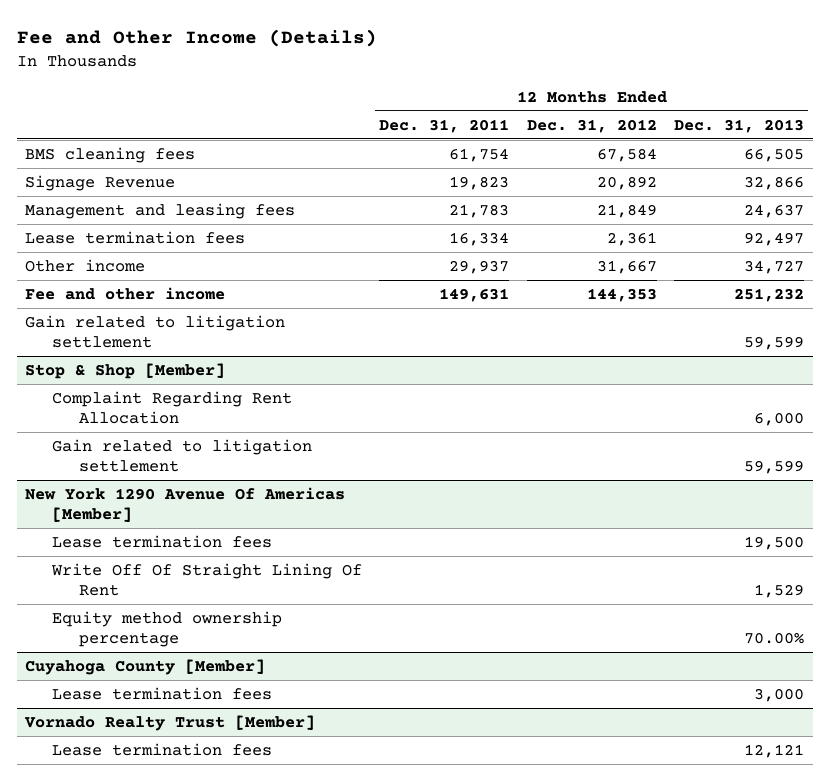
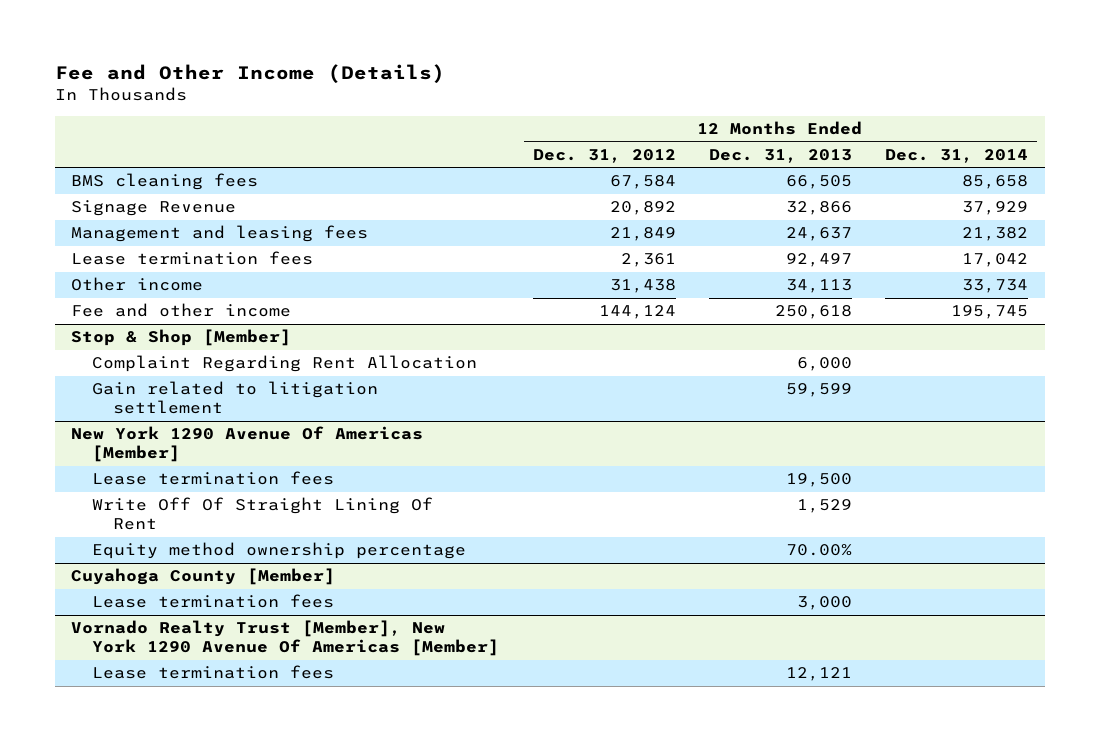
[379,118,510,133] Dec. 31, 2011 -> none
none -> [885,149,1029,164] Dec. 31, 2014
[25,314,286,349] Gain related to litigation settlement -> none
[596,259,657,274] 31,667 -> [609,279,676,294] 31,438
[743,259,804,274] 34,727 -> [785,279,852,294] 34,113
[586,287,657,302] 144,353 -> [598,305,676,320] 144,124
[733,287,804,302] 251,232 -> [774,305,852,320] 250,618
[24,714,316,731] Vornado Realty Trust [Member] -> none
none -> [71,620,500,657] Vornado Realty Trust [Member], New York 1290 Avenue Of Americas [Member]

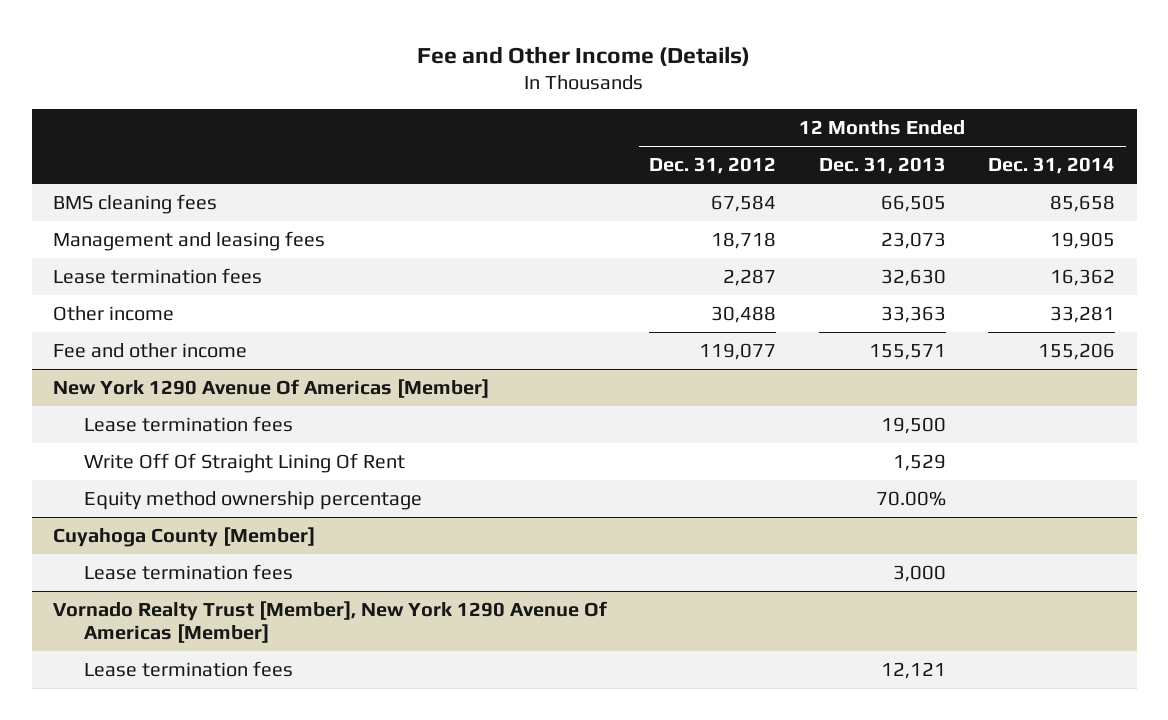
[71,200,237,217] Signage Revenue -> none
[71,329,292,347] Stop & Shop [Member] -> none
[92,355,478,373] Complaint Regarding Rent Allocation -> none
[92,381,379,415] Gain related to litigation settlement -> none
[609,227,676,242] 21,849 -> [711,231,777,249] 18,718
[785,227,852,242] 24,637 -> [880,231,946,249] 23,073
[962,227,1029,242] 21,382 -> [1050,231,1116,249] 19,905
[620,253,676,268] 2,361 -> [723,268,777,286] 2,287
[785,253,852,268] 92,497 -> [880,268,946,286] 32,630
[962,253,1029,268] 17,042 -> [1050,268,1116,286] 16,362
[609,279,676,294] 31,438 -> [711,305,777,323] 30,488
[785,279,852,294] 34,113 -> [880,305,946,323] 33,363
[962,279,1029,294] 33,734 -> [1050,305,1116,323] 33,281
[598,305,676,320] 144,124 -> [699,342,777,360] 119,077
[774,305,852,320] 250,618 -> [868,343,946,360] 155,571
[951,305,1029,320] 195,745 -> [1038,342,1116,360] 155,206

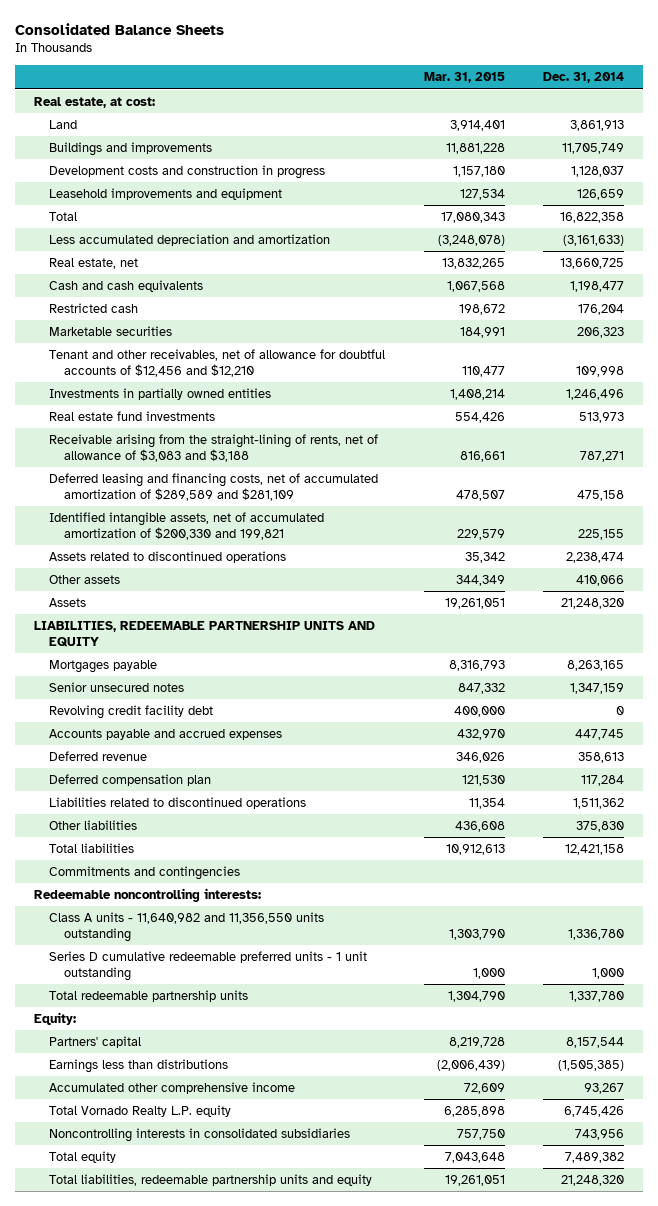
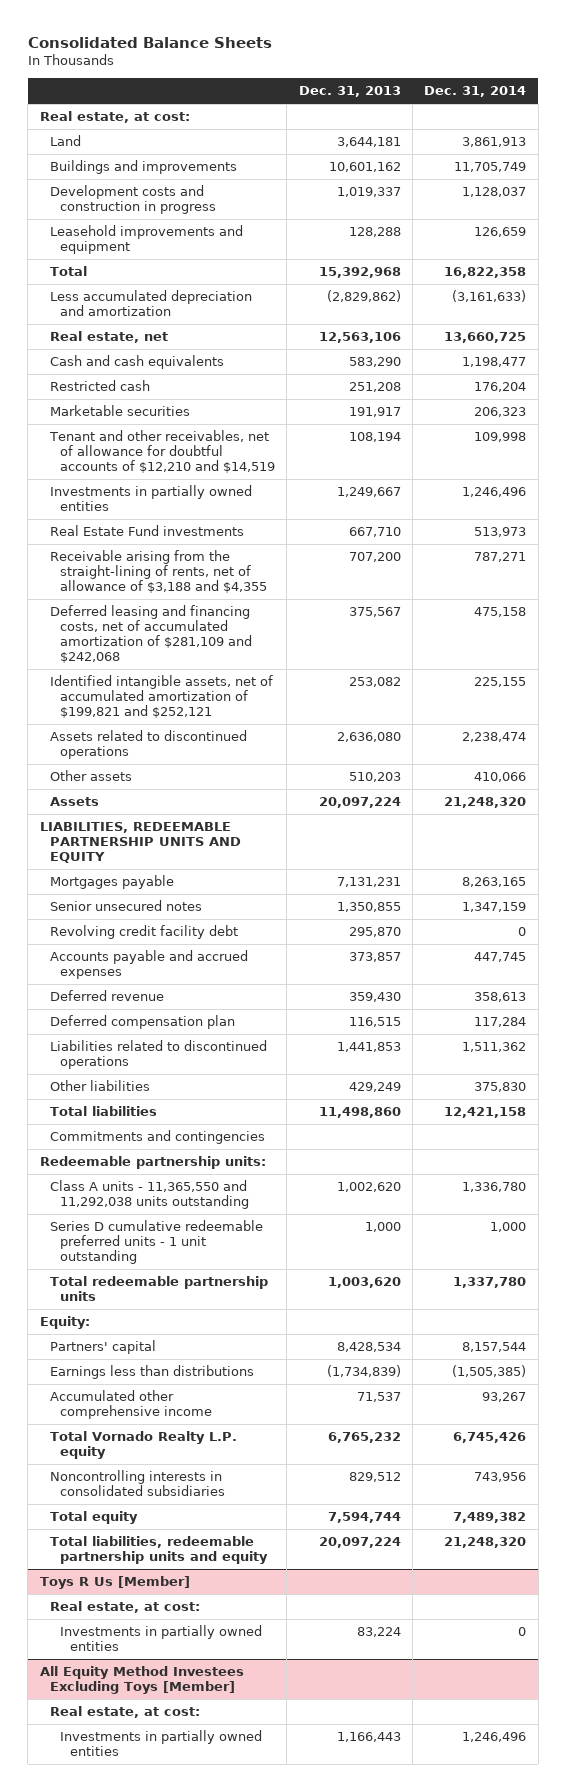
[423,72,505,84] Mar. 31, 2015 -> none
none -> [298,86,401,98] Dec. 31, 2013
[48,349,385,377] Tenant and other receivables, net of allowance for doubtful accounts of $12,456 and $12,210 -> [48,430,276,474] Tenant and other receivables, net of allowance for doubtful accounts of $12,210 and $14,519
[48,411,215,422] Real estate fund investments -> [49,525,244,537] Real Estate Fund investments
[48,434,378,462] Receivable arising from the straight-lining of rents, net of allowance of $3,083 and $3,188 -> [49,550,268,594] Receivable arising from the straight-lining of rents, net of allowance of $3,188 and $4,355
[48,473,378,501] Deferred leasing and financing costs, net of accumulated amortization of $289,589 and $281,109 -> [49,605,253,664] Deferred leasing and financing costs, net of accumulated amortization of $281,109 and $242,068
[48,512,324,540] Identified intangible assets, net of accumulated amortization of $200,330 and 199,821 -> [49,675,273,719] Identified intangible assets, net of accumulated amortization of $199,821 and $252,121
[34,888,262,903] Redeemable noncontrolling interests: -> [39,1156,266,1170] Redeemable partnership units:
[48,912,324,942] Class A units - 11,640,982 and 11,356,550 units outstanding -> [49,1180,250,1210] Class A units - 11,365,550 and 11,292,038 units outstanding
none -> [39,1576,190,1590] Toys R Us [Member]
none -> [49,1601,200,1614] Real estate, at cost:
none -> [60,1625,263,1652] Investments in partially owned entities
none -> [39,1666,244,1695] All Equity Method Investees Excluding Toys [Member]
none -> [49,1706,200,1719] Real estate, at cost:
none -> [60,1730,263,1757] Investments in partially owned entities

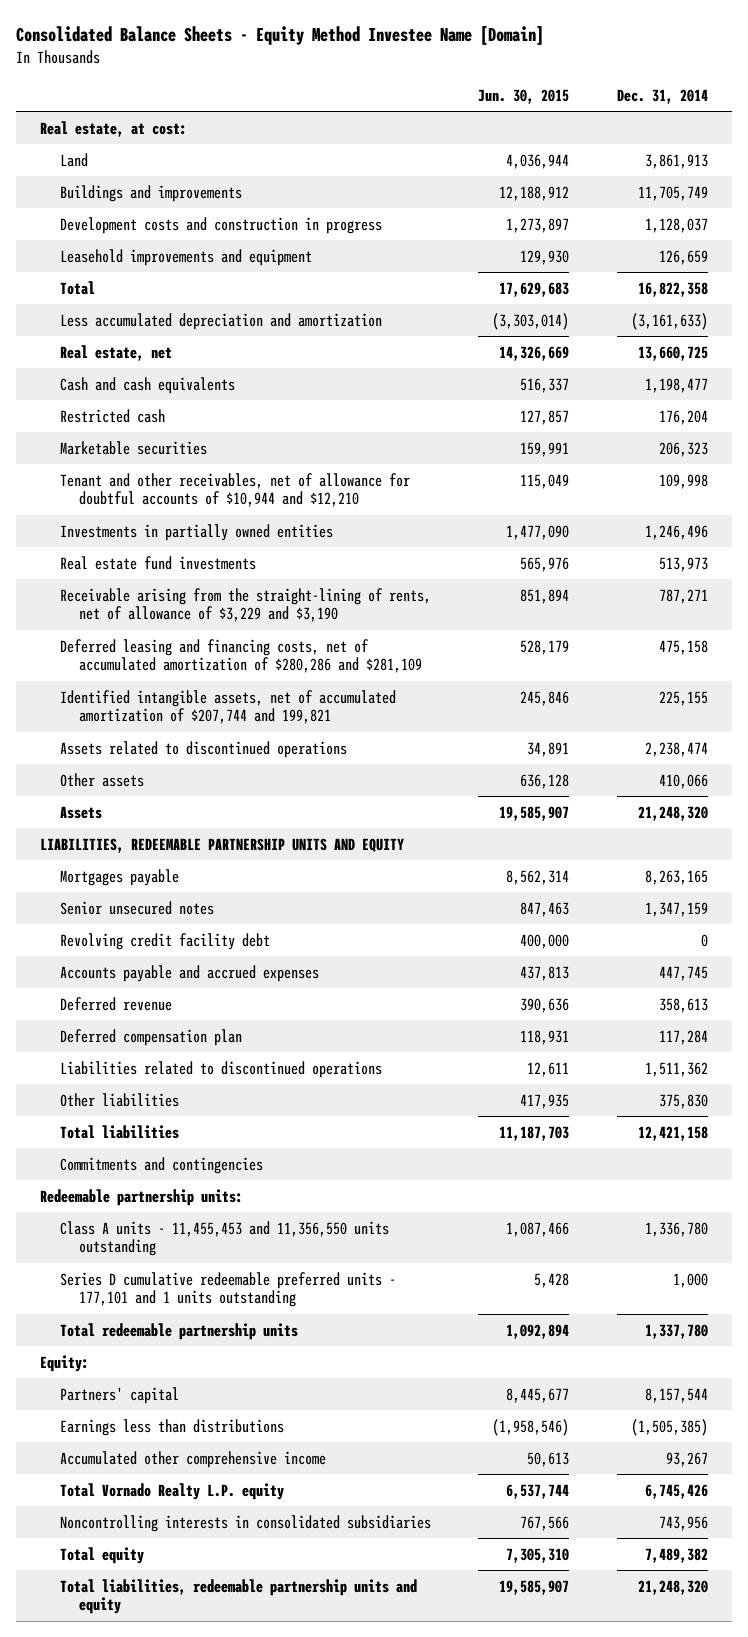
[27,36,272,48] Consolidated Balance Sheets -> [16,26,545,46] Consolidated Balance Sheets - Equity Method Investee Name [Domain]
[298,86,401,98] Dec. 31, 2013 -> none
none -> [478,89,570,105] Jun. 30, 2015
[48,430,276,474] Tenant and other receivables, net of allowance for doubtful accounts of $12,210 and $14,519 -> [59,472,410,508] Tenant and other receivables, net of allowance for doubtful accounts of $10,944 and $12,210
[49,525,244,537] Real Estate Fund investments -> [59,555,256,570] Real estate fund investments
[49,550,268,594] Receivable arising from the straight-lining of rents, net of allowance of $3,188 and $4,355 -> [59,587,431,623] Receivable arising from the straight-lining of rents, net of allowance of $3,229 and $3,190
[49,605,253,664] Deferred leasing and financing costs, net of accumulated amortization of $281,109 and $242,068 -> [59,638,423,674] Deferred leasing and financing costs, net of accumulated amortization of $280,286 and $281,109
[49,675,273,719] Identified intangible assets, net of accumulated amortization of $199,821 and $252,121 -> [59,689,396,725] Identified intangible assets, net of accumulated amortization of $207,744 and 199,821
[49,1180,250,1210] Class A units - 11,365,550 and 11,292,038 units outstanding -> [59,1220,389,1257] Class A units - 11,455,453 and 11,356,550 units outstanding
[49,1220,263,1265] Series D cumulative redeemable preferred units - 1 unit outstanding -> [59,1271,396,1308] Series D cumulative redeemable preferred units - 177,101 and 1 units outstanding
[39,1576,190,1590] Toys R Us [Member] -> none
[49,1601,200,1614] Real estate, at cost: -> none
[60,1625,263,1652] Investments in partially owned entities -> none
[39,1666,244,1695] All Equity Method Investees Excluding Toys [Member] -> none
[49,1706,200,1719] Real estate, at cost: -> none
[60,1730,263,1757] Investments in partially owned entities -> none

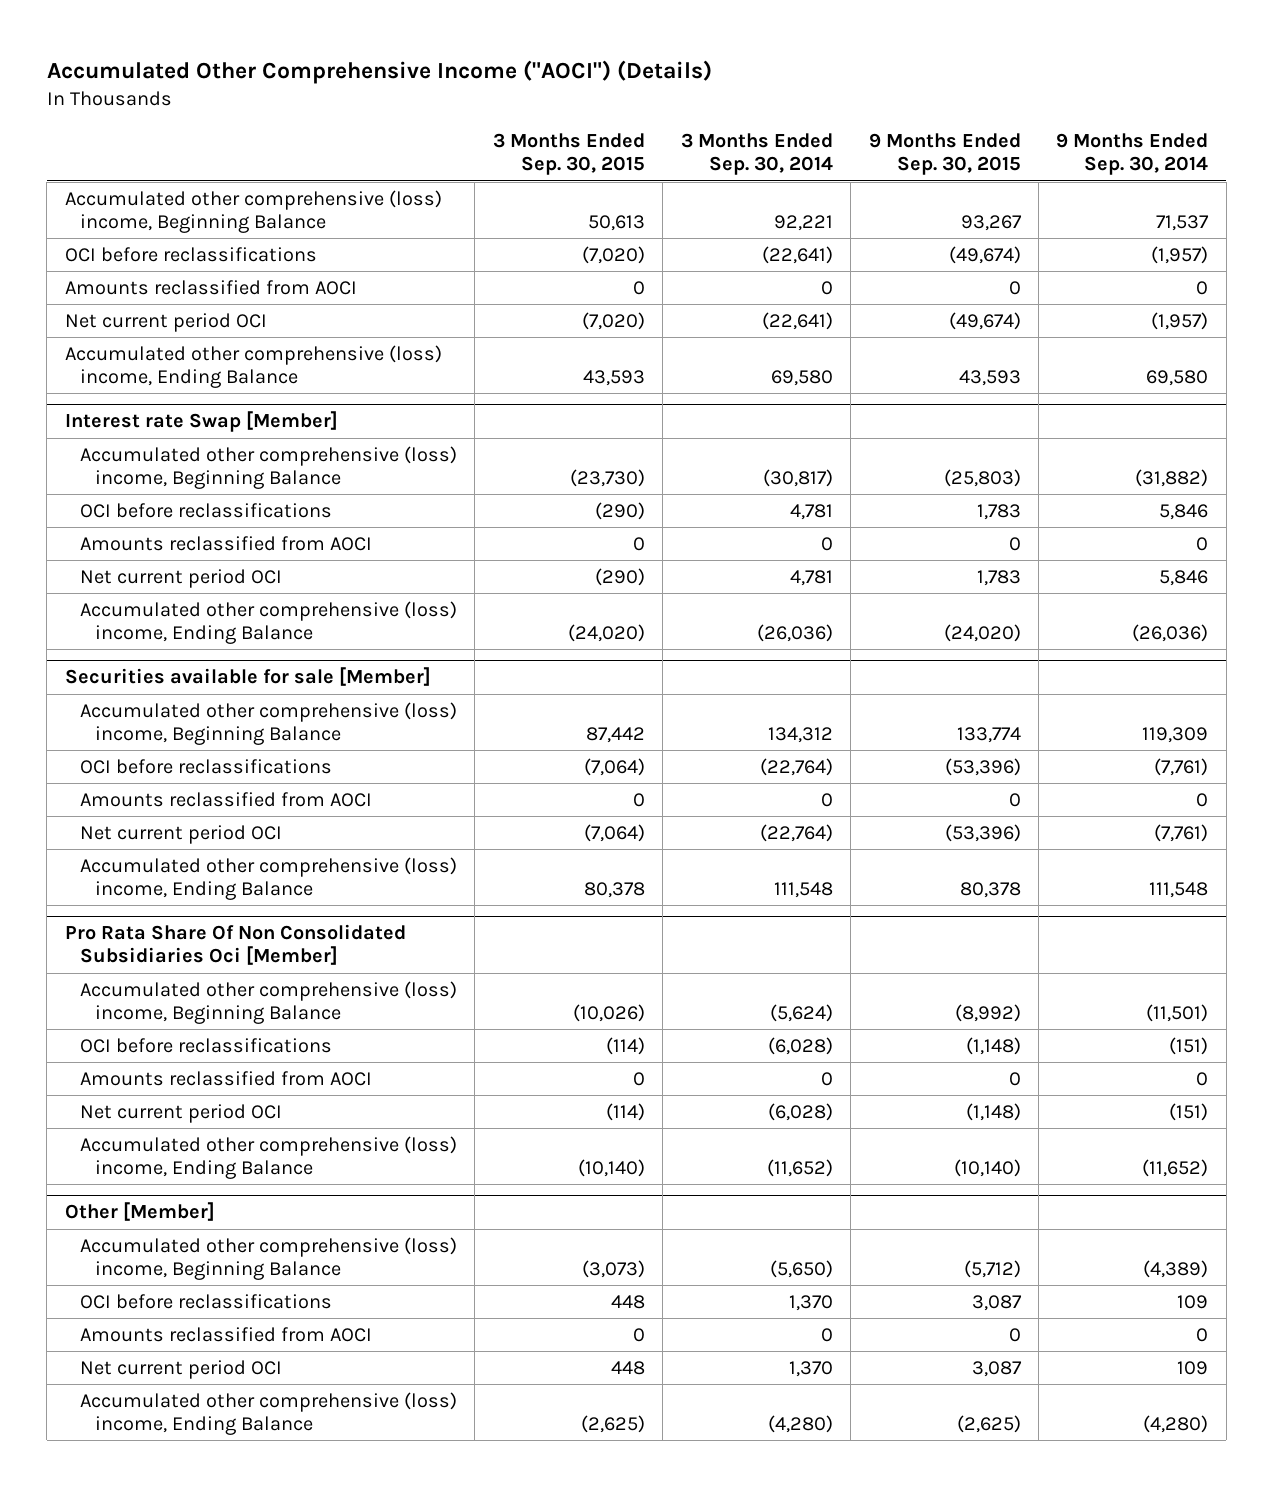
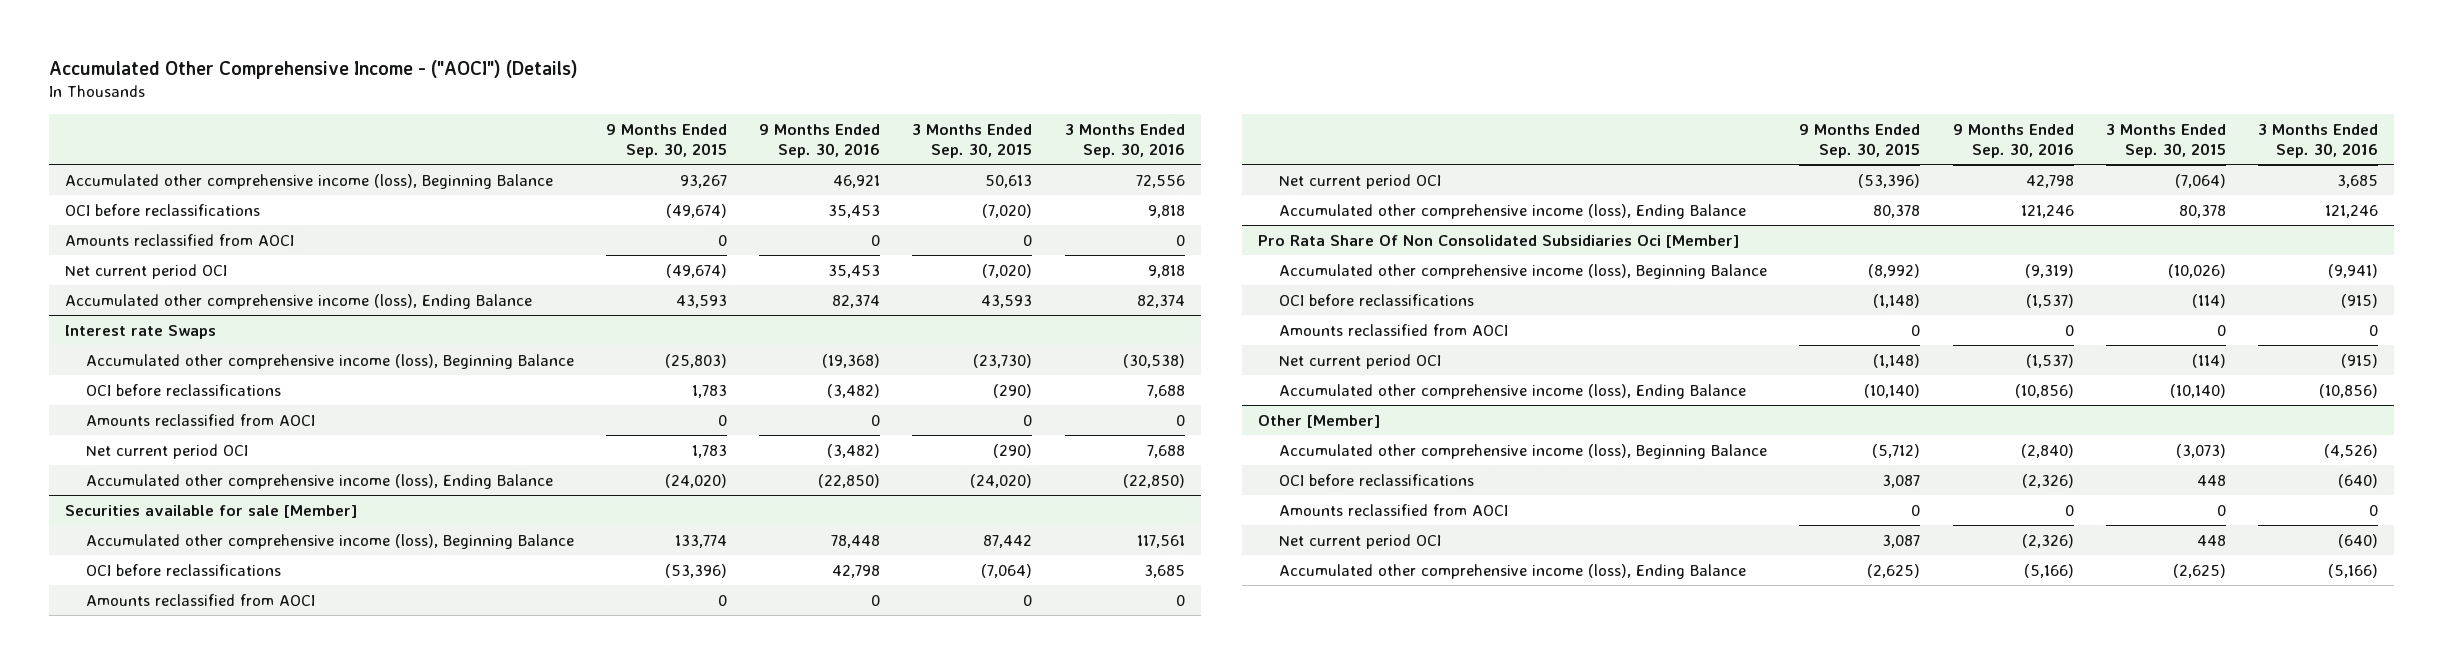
[46,59,712,84] Accumulated Other Comprehensive Income ("AOCI") (Details) -> [49,59,579,79] Accumulated Other Comprehensive Income - ("AOCI") (Details)
[680,133,833,176] 3 Months Ended Sep. 30, 2014 -> none
[1056,133,1209,176] 9 Months Ended Sep. 30, 2014 -> none
none -> [759,123,881,159] 9 Months Ended Sep. 30, 2016
none -> [1064,123,1185,159] 3 Months Ended Sep. 30, 2016
[64,189,442,233] Accumulated other comprehensive (loss) income, Beginning Balance -> [65,173,554,189] Accumulated other comprehensive income (loss), Beginning Balance
[64,344,442,388] Accumulated other comprehensive (loss) income, Ending Balance -> [65,293,533,309] Accumulated other comprehensive income (loss), Ending Balance
[64,411,338,433] Interest rate Swap [Member] -> [65,324,217,339] Interest rate Swaps
[80,445,458,489] Accumulated other comprehensive (loss) income, Beginning Balance -> [85,353,574,369] Accumulated other comprehensive income (loss), Beginning Balance
[80,600,458,644] Accumulated other comprehensive (loss) income, Ending Balance -> [85,473,553,489] Accumulated other comprehensive income (loss), Ending Balance
[80,701,458,745] Accumulated other comprehensive (loss) income, Beginning Balance -> [85,533,574,549] Accumulated other comprehensive income (loss), Beginning Balance
[80,856,458,900] Accumulated other comprehensive (loss) income, Ending Balance -> [1279,203,1747,219] Accumulated other comprehensive income (loss), Ending Balance
[80,980,458,1024] Accumulated other comprehensive (loss) income, Beginning Balance -> [1279,263,1768,279] Accumulated other comprehensive income (loss), Beginning Balance
[80,1135,458,1179] Accumulated other comprehensive (loss) income, Ending Balance -> [1279,383,1747,399] Accumulated other comprehensive income (loss), Ending Balance
[80,1236,458,1280] Accumulated other comprehensive (loss) income, Beginning Balance -> [1279,443,1768,459] Accumulated other comprehensive income (loss), Beginning Balance
[80,1391,458,1435] Accumulated other comprehensive (loss) income, Ending Balance -> [1279,563,1747,579] Accumulated other comprehensive income (loss), Ending Balance

